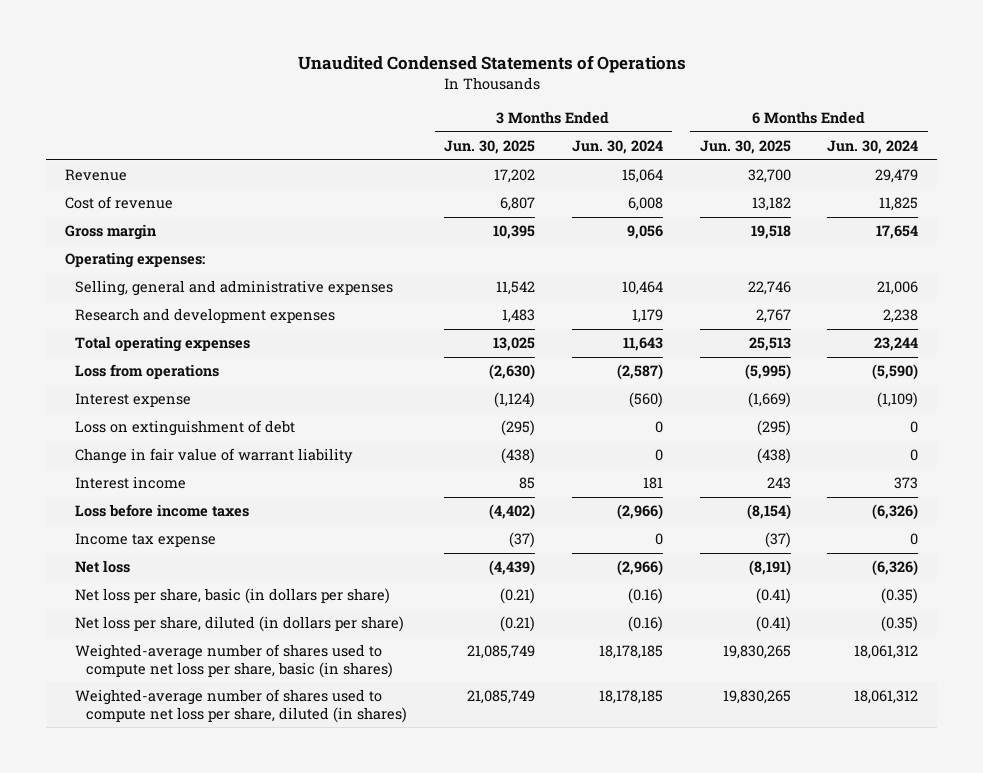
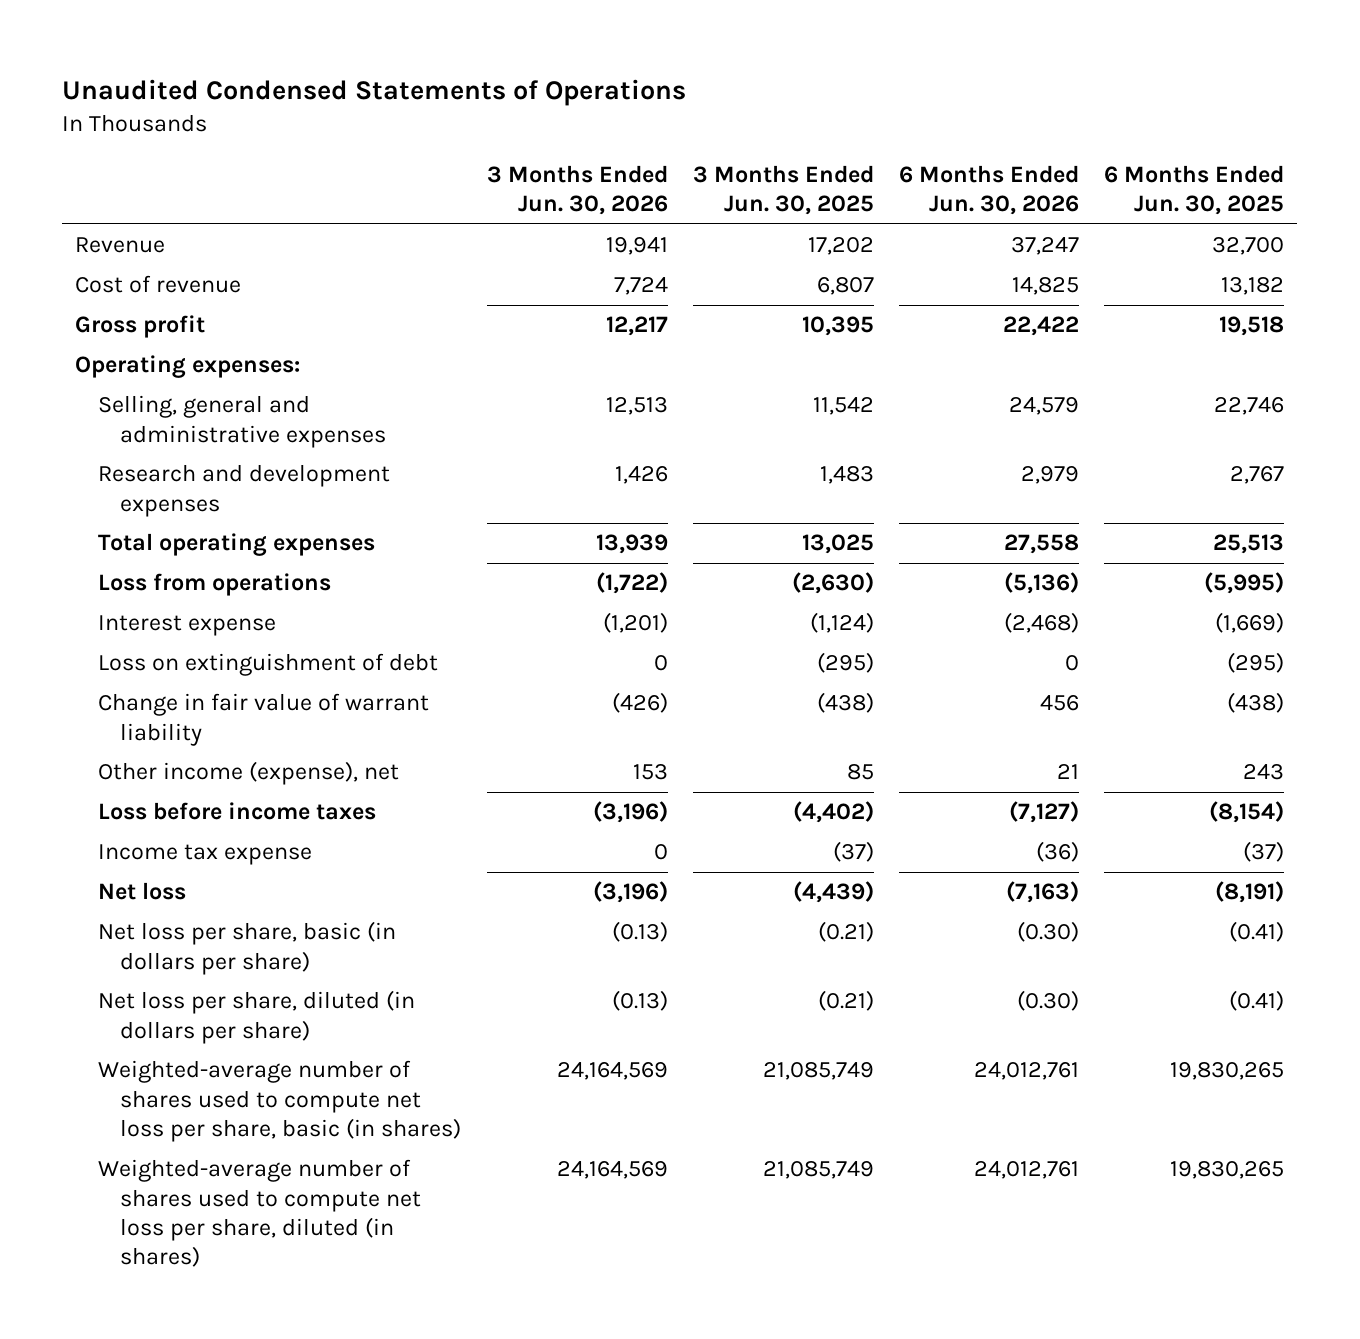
[571,140,663,155] Jun. 30, 2024 -> none
[827,140,919,155] Jun. 30, 2024 -> none
none -> [486,164,668,215] 3 Months Ended Jun. 30, 2026
none -> [899,164,1080,215] 6 Months Ended Jun. 30, 2026
[64,224,156,241] Gross margin -> [75,315,206,339] Gross profit
[75,476,187,490] Interest income -> [97,761,399,786] Other income (expense), net

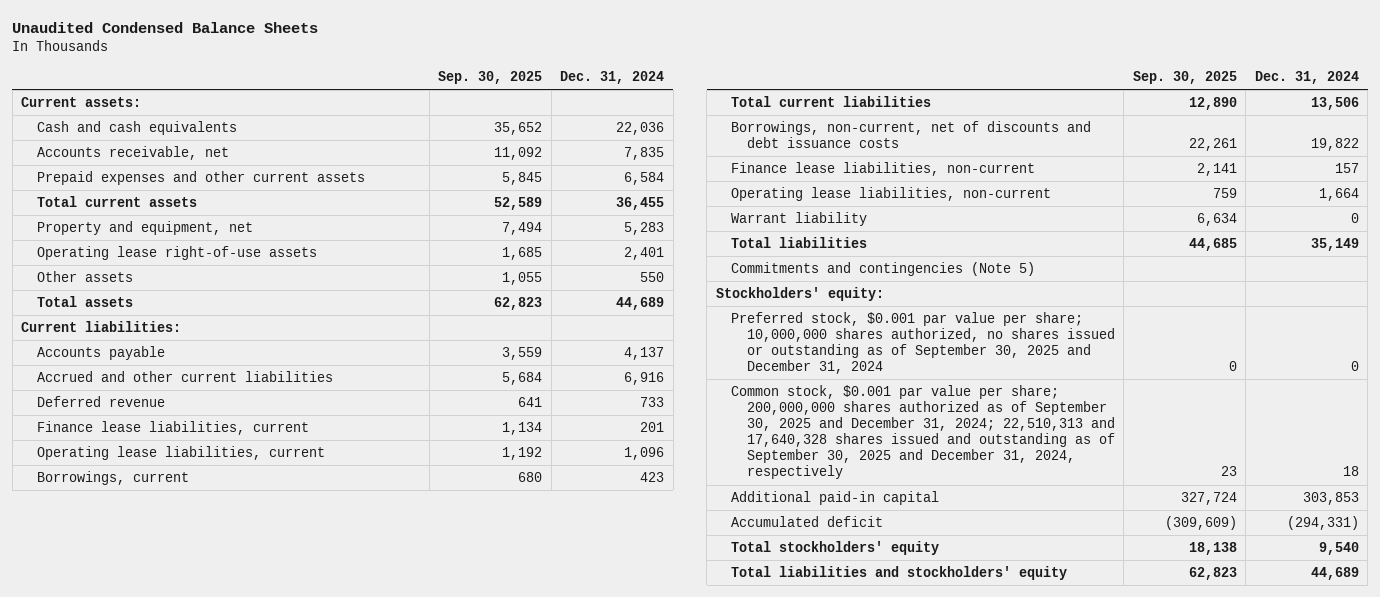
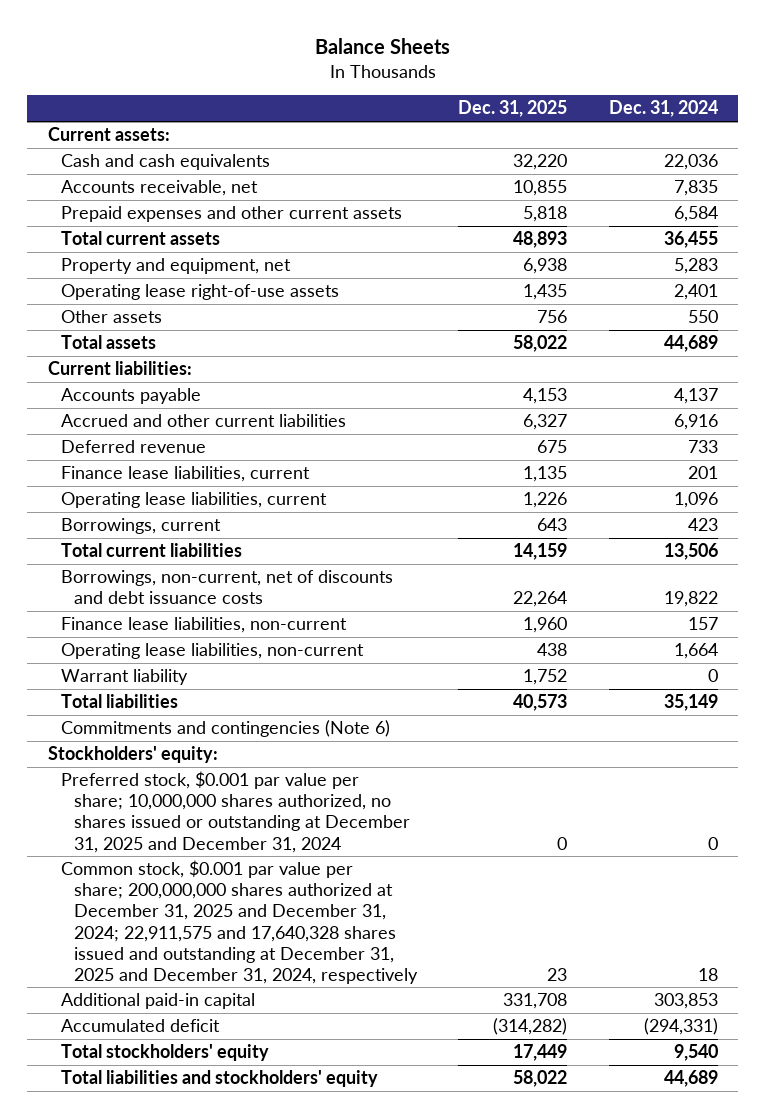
[12,21,319,33] Unaudited Condensed Balance Sheets -> [314,38,450,55] Balance Sheets
[438,71,543,85] Sep. 30, 2025 -> none
none -> [458,100,568,118] Dec. 31, 2025
[731,261,1036,276] Commitments and contingencies (Note 5) -> [61,720,391,738] Commitments and contingencies (Note 6)
[731,311,1115,375] Preferred stock, $0.001 par value per share; 10,000,000 shares authorized, no shares issued or outstanding as of September 30, 2025 and December 31, 2024 -> [61,771,411,853] Preferred stock, $0.001 par value per share; 10,000,000 shares authorized, no shares issued or outstanding at December 31, 2025 and December 31, 2024
[731,384,1115,480] Common stock, $0.001 par value per share; 200,000,000 shares authorized as of September 30, 2025 and December 31, 2024; 22,510,313 and 17,640,328 shares issued and outstanding as of September 30, 2025 and December 31, 2024, respectively -> [61,860,419,984] Common stock, $0.001 par value per share; 200,000,000 shares authorized at December 31, 2025 and December 31, 2024; 22,911,575 and 17,640,328 shares issued and outstanding at December 31, 2025 and December 31, 2024, respectively

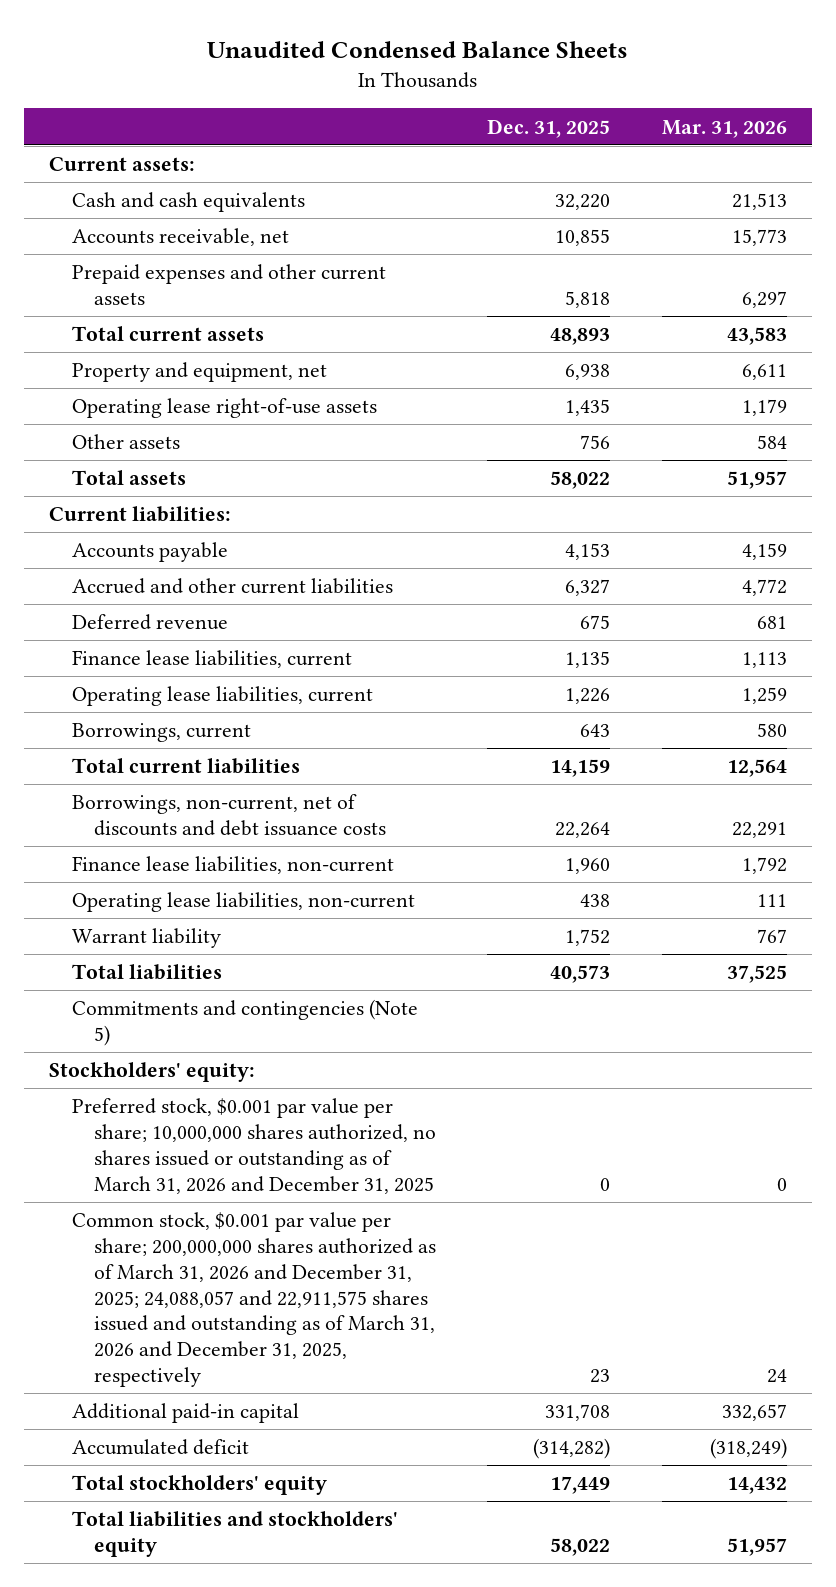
[314,38,450,55] Balance Sheets -> [207,40,629,58] Unaudited Condensed Balance Sheets
[608,100,718,118] Dec. 31, 2024 -> none
none -> [661,119,787,138] Mar. 31, 2026
[61,720,391,738] Commitments and contingencies (Note 6) -> [71,999,418,1047] Commitments and contingencies (Note 5)
[61,771,411,853] Preferred stock, $0.001 par value per share; 10,000,000 shares authorized, no shares issued or outstanding at December 31, 2025 and December 31, 2024 -> [71,1098,437,1194] Preferred stock, $0.001 par value per share; 10,000,000 shares authorized, no shares issued or outstanding as of March 31, 2026 and December 31, 2025
[61,860,419,984] Common stock, $0.001 par value per share; 200,000,000 shares authorized at December 31, 2025 and December 31, 2024; 22,911,575 and 17,640,328 shares issued and outstanding at December 31, 2025 and December 31, 2024, respectively -> [71,1212,437,1387] Common stock, $0.001 par value per share; 200,000,000 shares authorized as of March 31, 2026 and December 31, 2025; 24,088,057 and 22,911,575 shares issued and outstanding as of March 31, 2026 and December 31, 2025, respectively

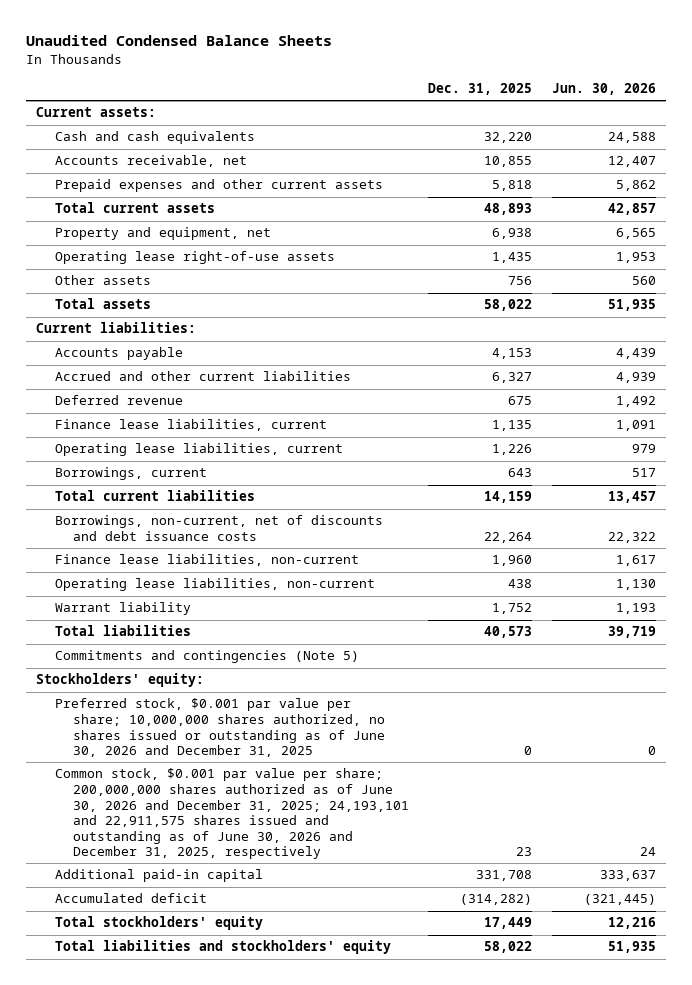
[661,119,787,138] Mar. 31, 2026 -> none
none -> [551,83,656,96] Jun. 30, 2026
[71,1098,437,1194] Preferred stock, $0.001 par value per share; 10,000,000 shares authorized, no shares issued or outstanding as of March 31, 2026 and December 31, 2025 -> [54,698,385,758] Preferred stock, $0.001 par value per share; 10,000,000 shares authorized, no shares issued or outstanding as of June 30, 2026 and December 31, 2025
[71,1212,437,1387] Common stock, $0.001 par value per share; 200,000,000 shares authorized as of March 31, 2026 and December 31, 2025; 24,088,057 and 22,911,575 shares issued and outstanding as of March 31, 2026 and December 31, 2025, respectively -> [54,768,409,860] Common stock, $0.001 par value per share; 200,000,000 shares authorized as of June 30, 2026 and December 31, 2025; 24,193,101 and 22,911,575 shares issued and outstanding as of June 30, 2026 and December 31, 2025, respectively

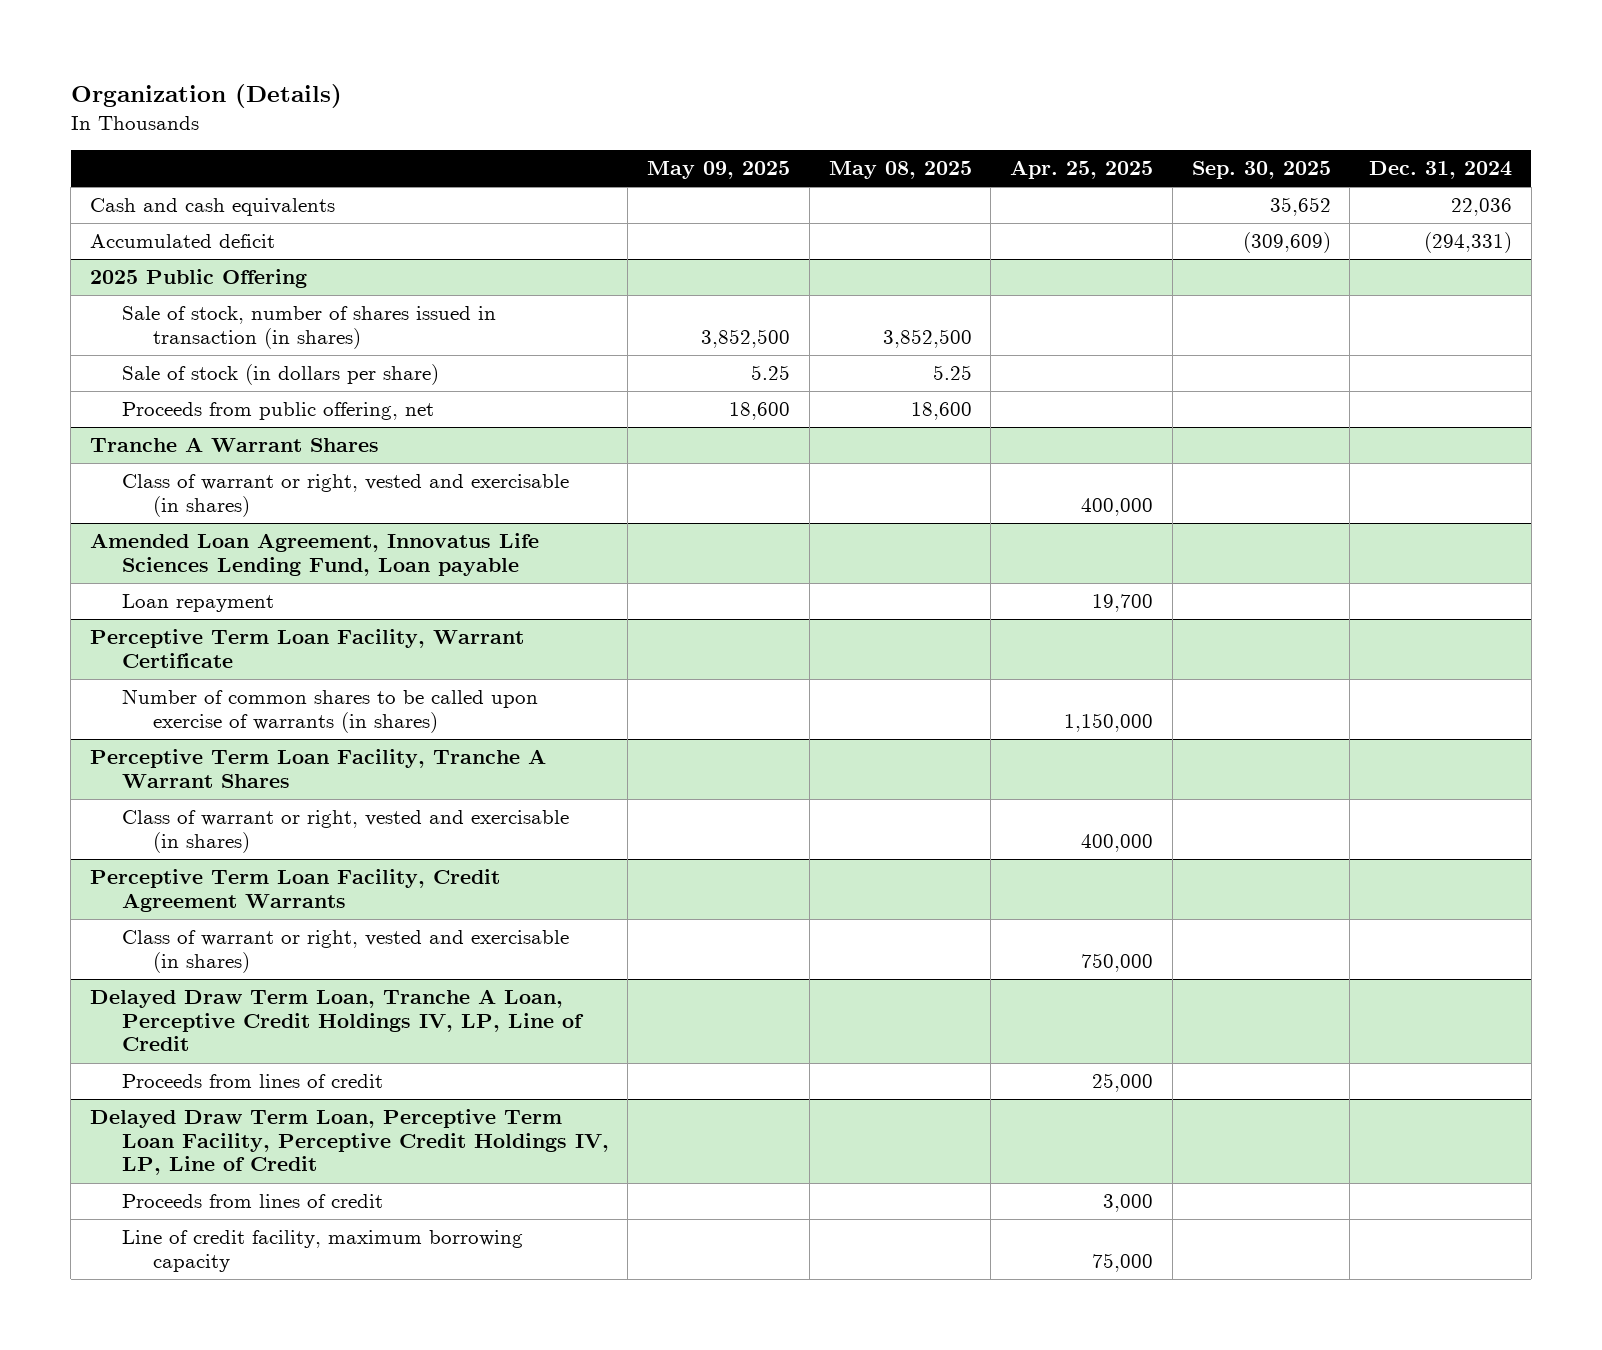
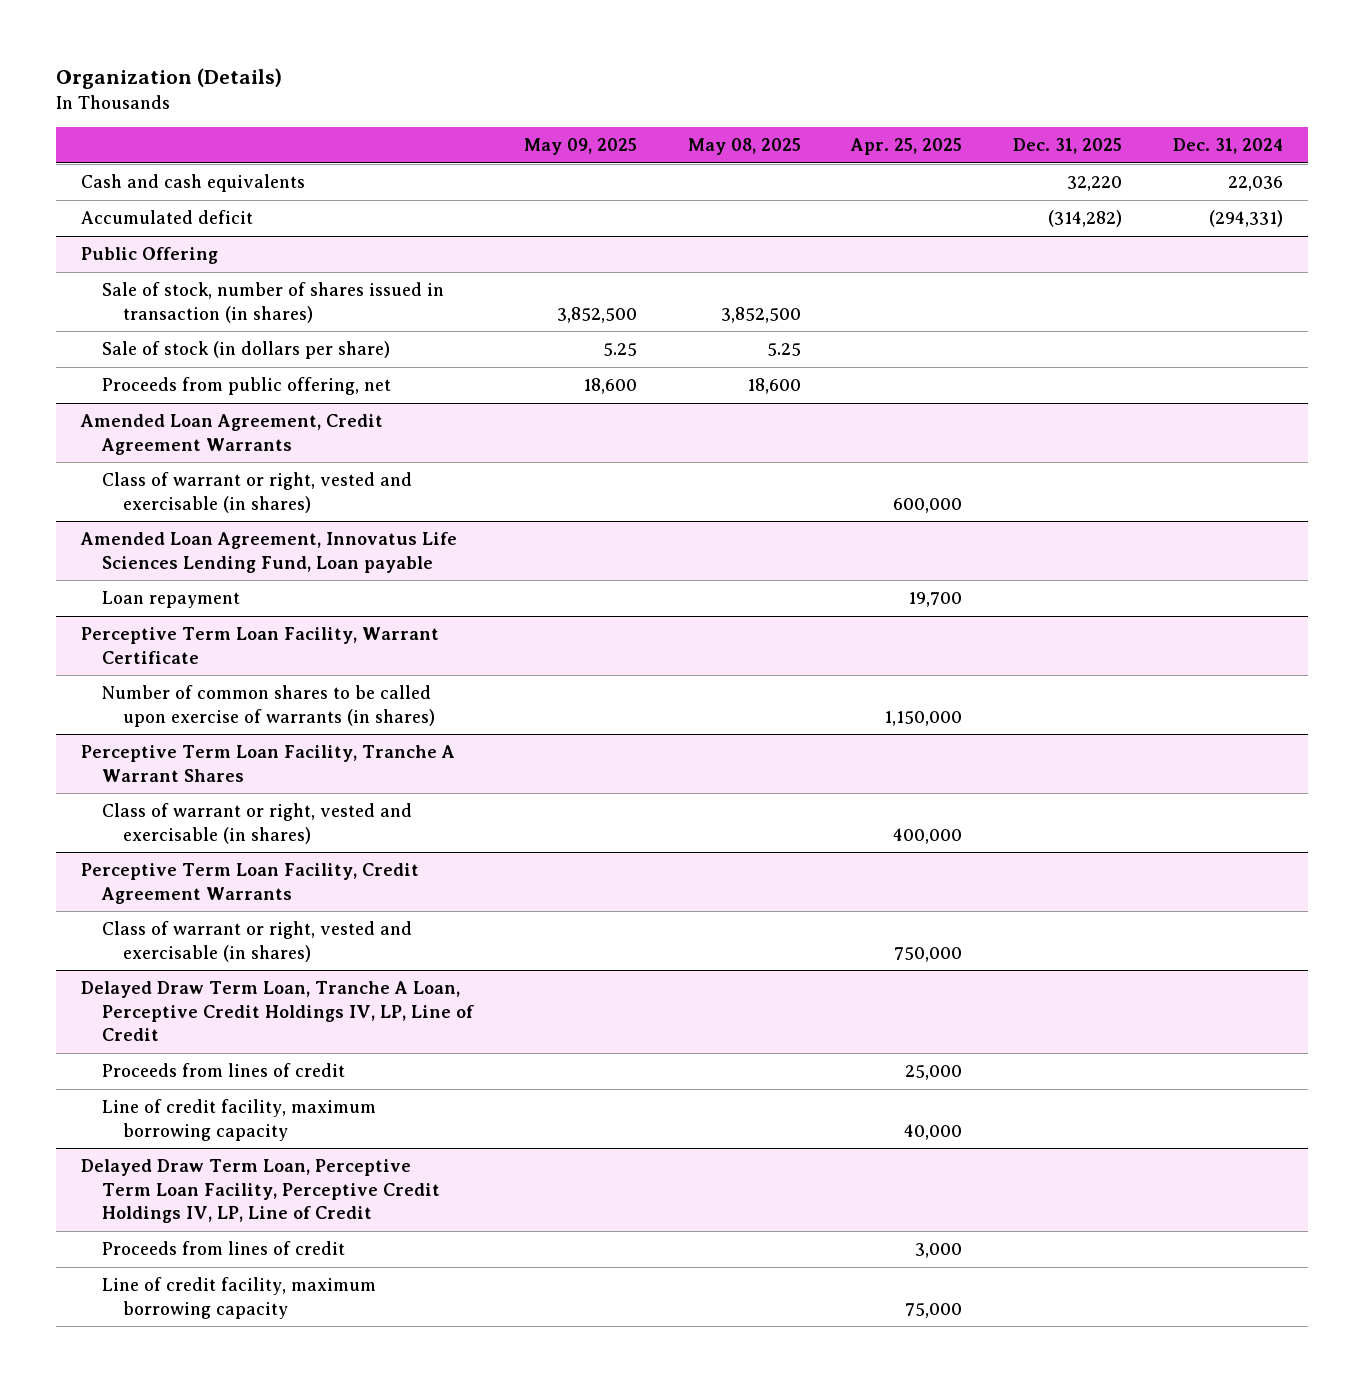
[1191,161,1331,180] Sep. 30, 2025 -> none
none -> [1013,137,1123,154] Dec. 31, 2025
[90,269,308,289] 2025 Public Offering -> [81,247,219,265] Public Offering
[90,437,380,453] Tranche A Warrant Shares -> none
none -> [80,414,384,455] Amended Loan Agreement, Credit Agreement Warrants
[1081,497,1154,516] 400,000 -> [893,497,963,513] 600,000
none -> [102,1099,377,1141] Line of credit facility, maximum borrowing capacity

